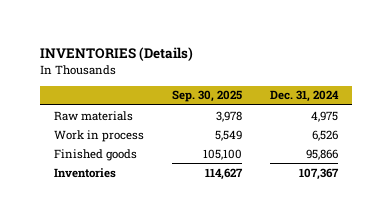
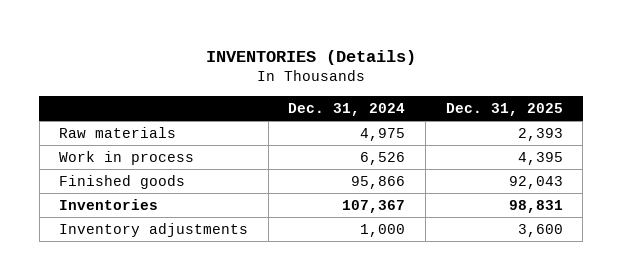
[172,90,243,103] Sep. 30, 2025 -> none
none -> [445,102,563,116] Dec. 31, 2025
none -> [59,222,249,237] Inventory adjustments

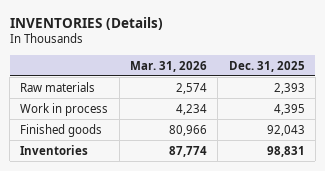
[288,102,406,116] Dec. 31, 2024 -> none
none -> [129,60,207,72] Mar. 31, 2026
[59,222,249,237] Inventory adjustments -> none

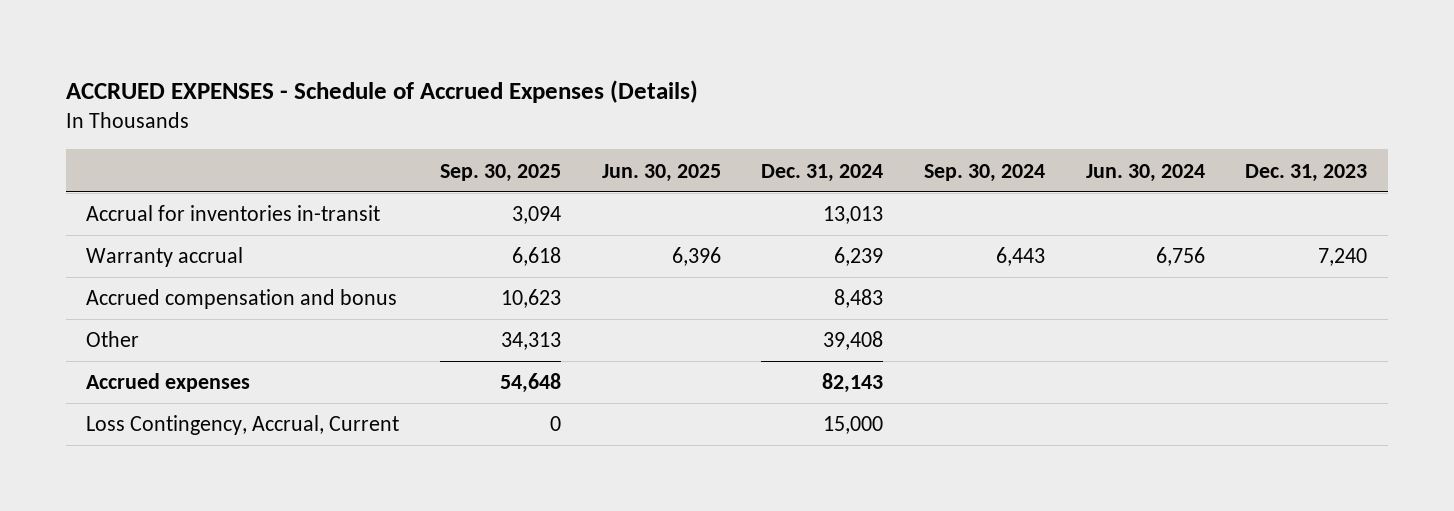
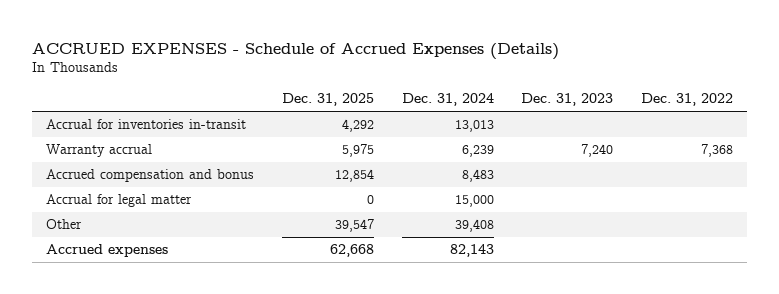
[440,163,562,182] Sep. 30, 2025 -> none
[601,163,721,182] Jun. 30, 2025 -> none
[924,163,1046,182] Sep. 30, 2024 -> none
[1085,163,1205,182] Jun. 30, 2024 -> none
none -> [281,93,374,107] Dec. 31, 2025
none -> [640,93,733,107] Dec. 31, 2022
none -> [46,194,193,208] Accrual for legal matter
[86,415,400,436] Loss Contingency, Accrual, Current -> none

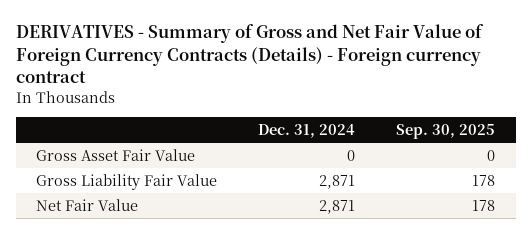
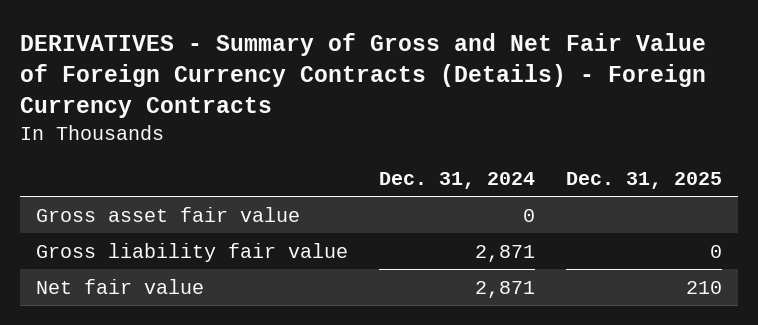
[15,24,484,84] DERIVATIVES - Summary of Gross and Net Fair Value of Foreign Currency Contracts (Details) - Foreign currency contract -> [20,33,707,119] DERIVATIVES - Summary of Gross and Net Fair Value of Foreign Currency Contracts (Details) - Foreign Currency Contracts
[396,123,496,139] Sep. 30, 2025 -> none
none -> [566,171,723,189] Dec. 31, 2025
[36,148,196,161] Gross Asset Fair Value -> [35,206,300,222] Gross asset fair value
[36,173,218,190] Gross Liability Fair Value -> [35,242,348,262] Gross liability fair value
[36,198,139,211] Net Fair Value -> [35,278,204,294] Net fair value

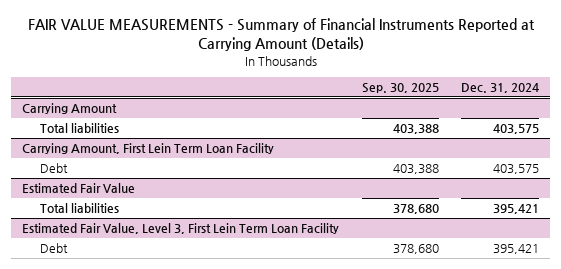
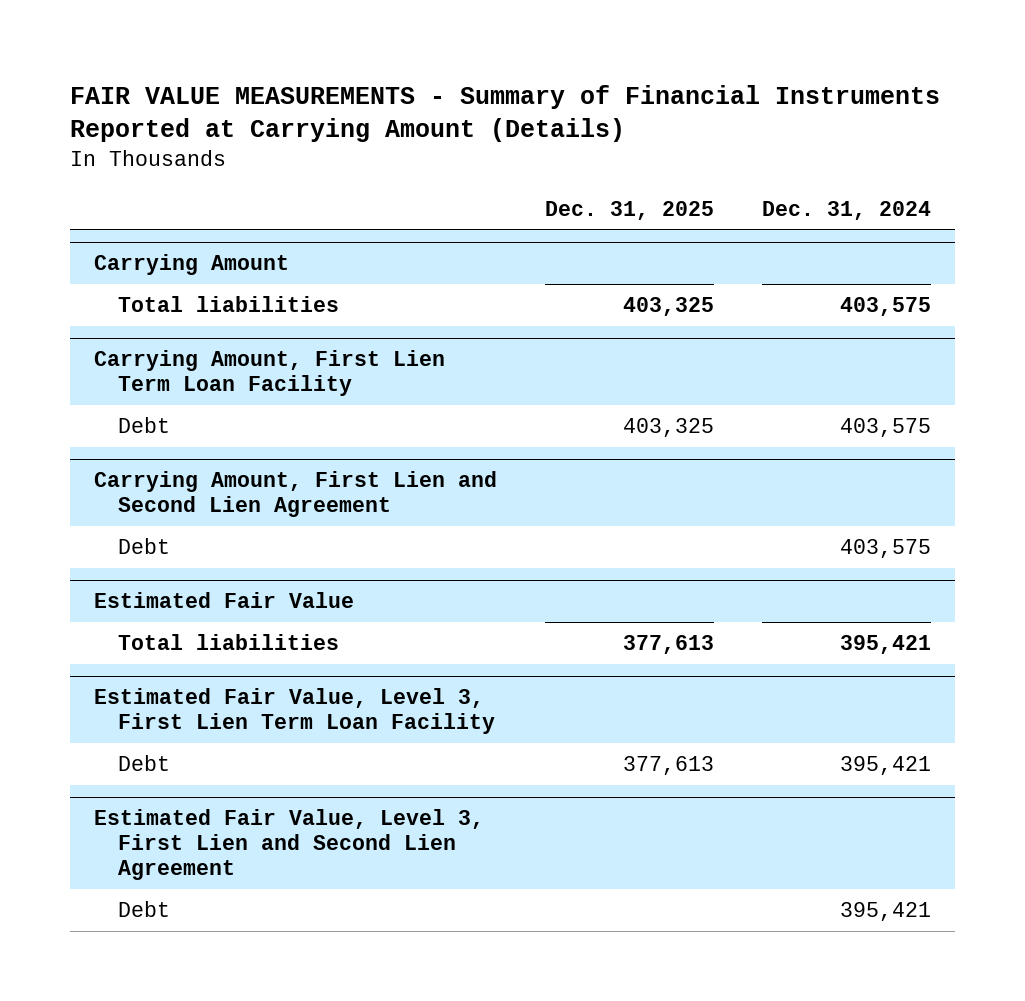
[361,83,439,94] Sep. 30, 2025 -> none
none -> [545,200,715,220] Dec. 31, 2025
[21,143,274,155] Carrying Amount, First Lein Term Loan Facility -> [94,350,446,397] Carrying Amount, First Lien Term Loan Facility
none -> [94,471,498,518] Carrying Amount, First Lien and Second Lien Agreement
none -> [117,537,170,554] Debt
[21,223,339,235] Estimated Fair Value, Level 3, First Lein Term Loan Facility -> [94,688,495,735] Estimated Fair Value, Level 3, First Lien Term Loan Facility
none -> [94,809,485,881] Estimated Fair Value, Level 3, First Lien and Second Lien Agreement
none -> [117,900,170,917] Debt

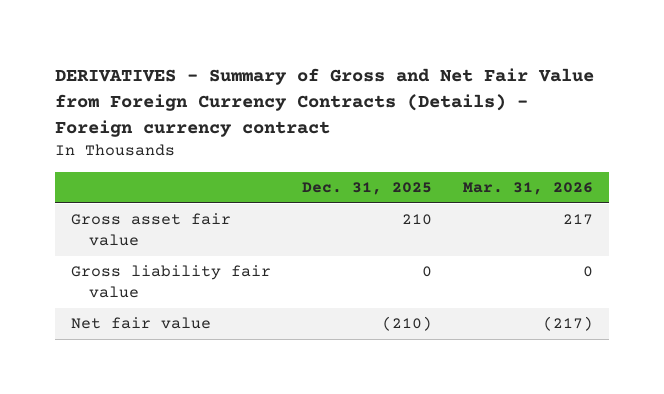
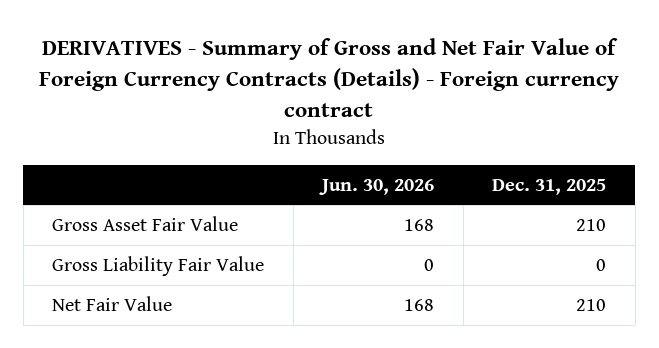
[55,68,595,137] DERIVATIVES - Summary of Gross and Net Fair Value from Foreign Currency Contracts (Details) - Foreign currency contract -> [39,37,620,118] DERIVATIVES - Summary of Gross and Net Fair Value of Foreign Currency Contracts (Details) - Foreign currency contract
[463,182,594,196] Mar. 31, 2026 -> none
none -> [319,178,435,195] Jun. 30, 2026
[70,213,231,246] Gross asset fair value -> [52,216,239,232] Gross Asset Fair Value
[70,265,271,298] Gross liability fair value -> [52,256,265,277] Gross Liability Fair Value
[70,317,211,330] Net fair value -> [52,296,173,312] Net Fair Value
[382,316,433,332] (210) -> [576,299,607,312] 210

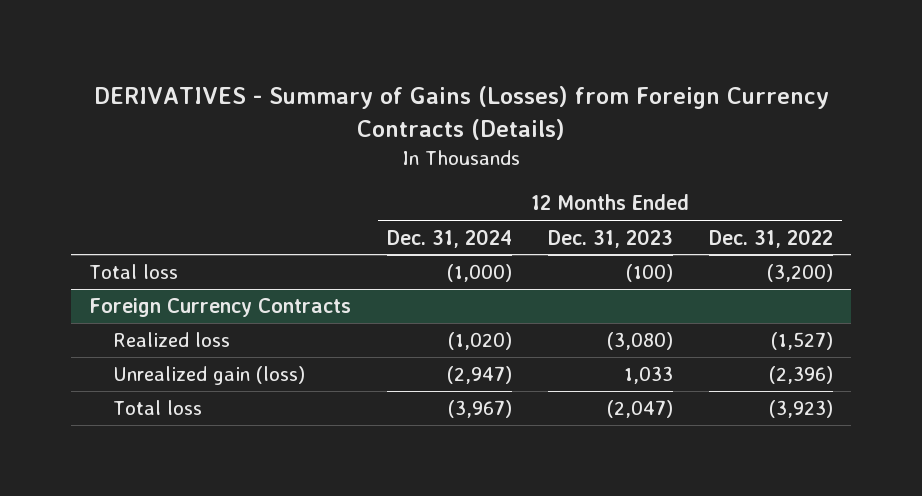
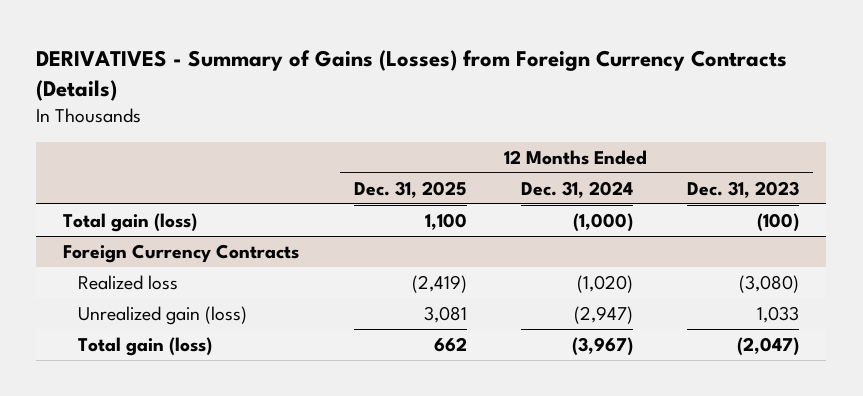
[708,228,833,248] Dec. 31, 2022 -> none
none -> [353,180,467,198] Dec. 31, 2025
[89,264,179,280] Total loss -> [63,212,198,232] Total gain (loss)
[113,400,203,416] Total loss -> [78,336,213,356] Total gain (loss)

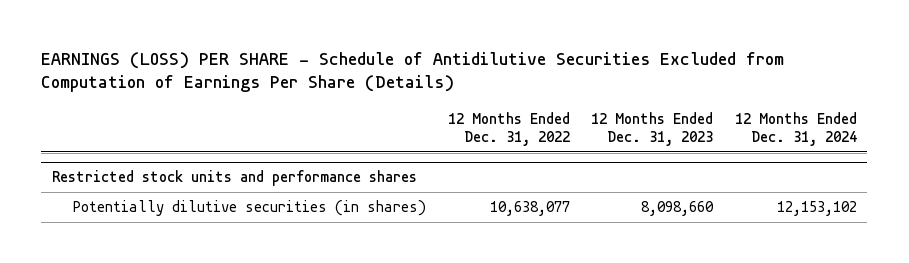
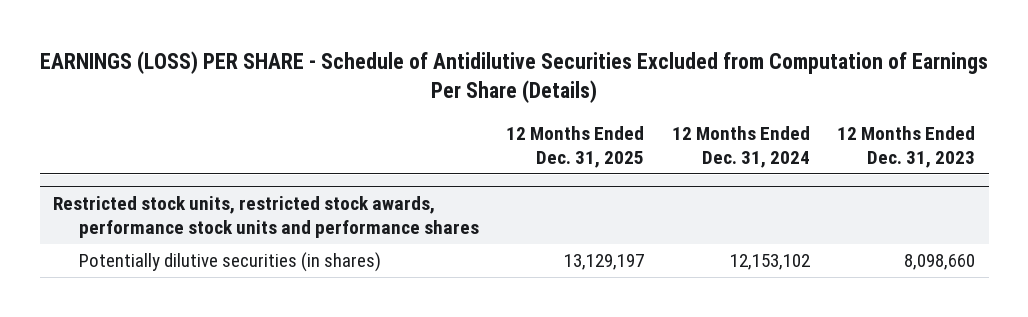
[447,111,570,147] 12 Months Ended Dec. 31, 2022 -> none
none -> [506,126,645,168] 12 Months Ended Dec. 31, 2025
[51,170,417,187] Restricted stock units and performance shares -> [53,196,480,238] Restricted stock units, restricted stock awards, performance stock units and performance shares

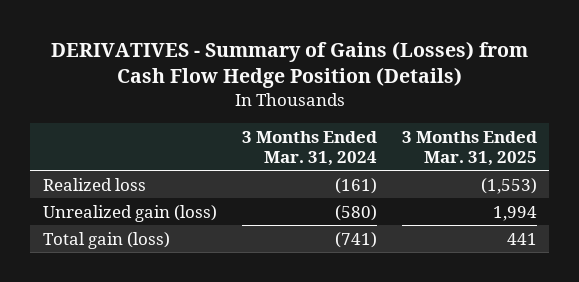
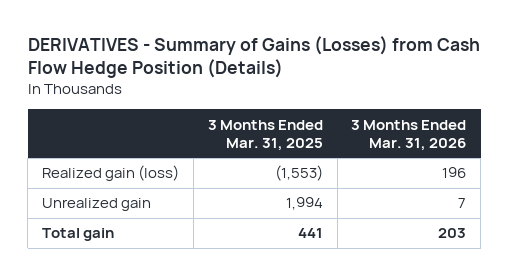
[241,130,377,166] 3 Months Ended Mar. 31, 2024 -> none
none -> [351,119,467,151] 3 Months Ended Mar. 31, 2026
[42,177,146,191] Realized loss -> [41,165,179,182] Realized gain (loss)
[42,204,217,222] Unrealized gain (loss) -> [41,198,151,212] Unrealized gain
[42,231,170,249] Total gain (loss) -> [41,228,114,242] Total gain

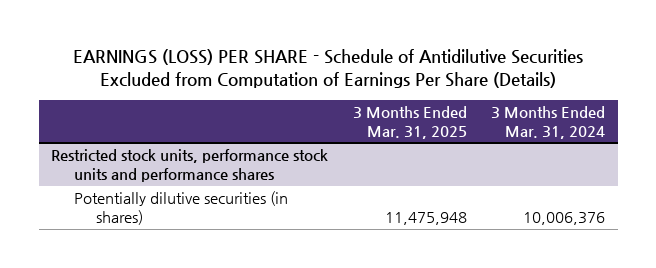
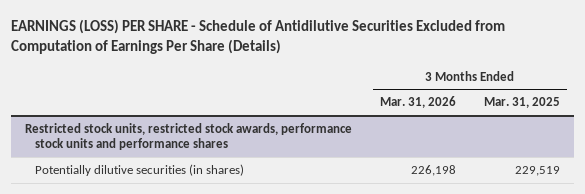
[491,105,606,139] 3 Months Ended Mar. 31, 2024 -> none
none -> [380,96,457,109] Mar. 31, 2026
[51,148,329,183] Restricted stock units, performance stock units and performance shares -> [24,122,352,151] Restricted stock units, restricted stock awards, performance stock units and performance shares
[384,212,467,226] 11,475,948 -> [515,165,561,176] 229,519

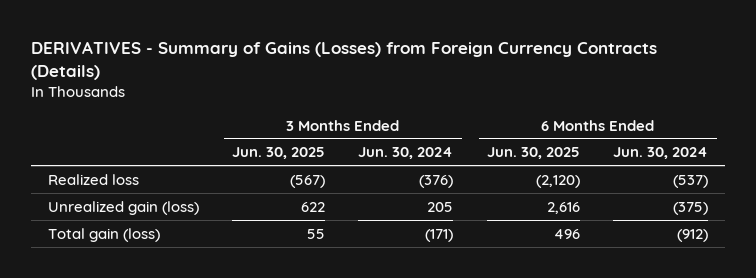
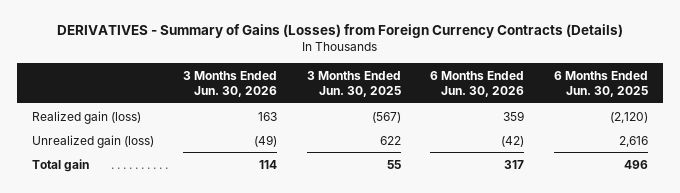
[358,147,454,160] Jun. 30, 2024 -> none
[613,147,709,160] Jun. 30, 2024 -> none
none -> [183,70,278,97] 3 Months Ended Jun. 30, 2026
none -> [430,70,525,97] 6 Months Ended Jun. 30, 2026
[47,173,139,185] Realized loss -> [31,110,141,124] Realized gain (loss)
[47,227,160,242] Total gain (loss) -> [31,158,89,172] Total gain

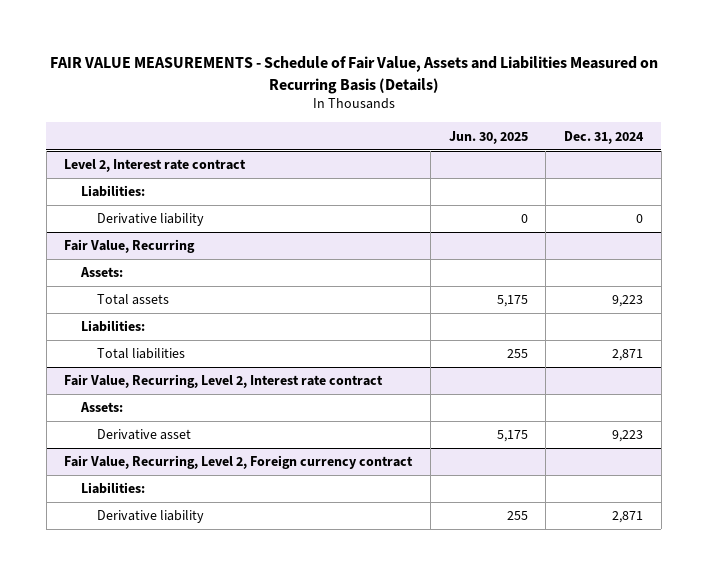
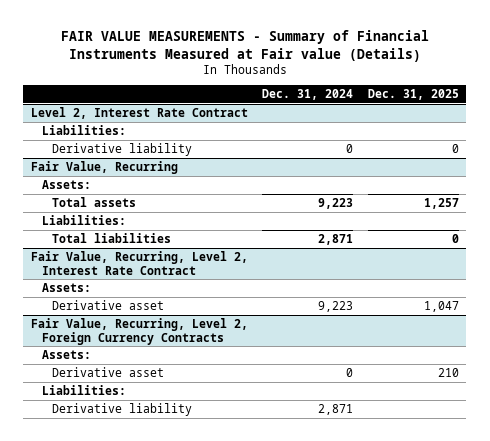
[49,56,658,94] FAIR VALUE MEASUREMENTS - Schedule of Fair Value, Assets and Liabilities Measured on Recurring Basis (Details) -> [60,29,429,62] FAIR VALUE MEASUREMENTS - Summary of Financial Instruments Measured at Fair value (Details)
[448,130,528,144] Jun. 30, 2025 -> none
none -> [367,89,459,101] Dec. 31, 2025
[64,159,247,173] Level 2, Interest rate contract -> [30,106,248,119] Level 2, Interest Rate Contract
[64,374,384,389] Fair Value, Recurring, Level 2, Interest rate contract -> [30,250,248,275] Fair Value, Recurring, Level 2, Interest Rate Contract
[64,455,414,470] Fair Value, Recurring, Level 2, Foreign currency contract -> [30,317,248,345] Fair Value, Recurring, Level 2, Foreign Currency Contracts
none -> [41,349,91,359] Assets:
none -> [52,366,165,377] Derivative asset

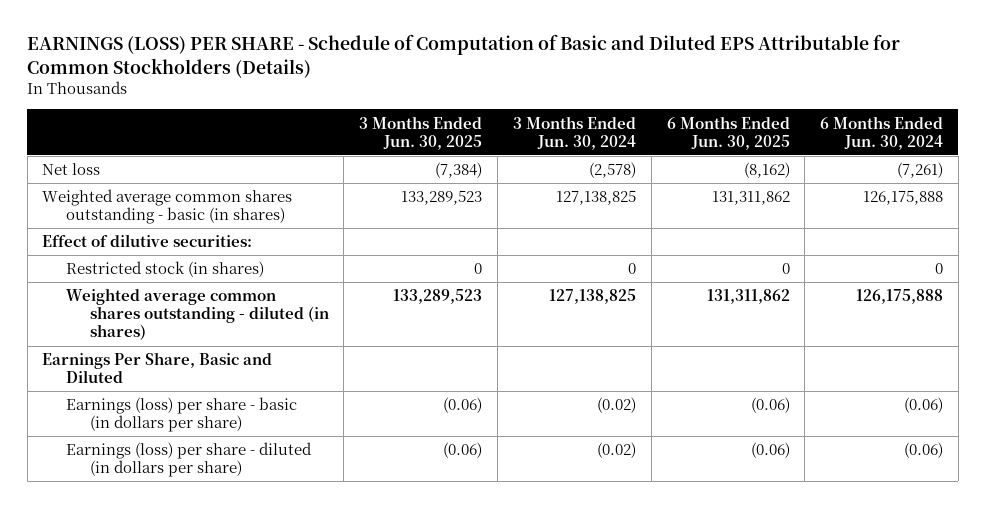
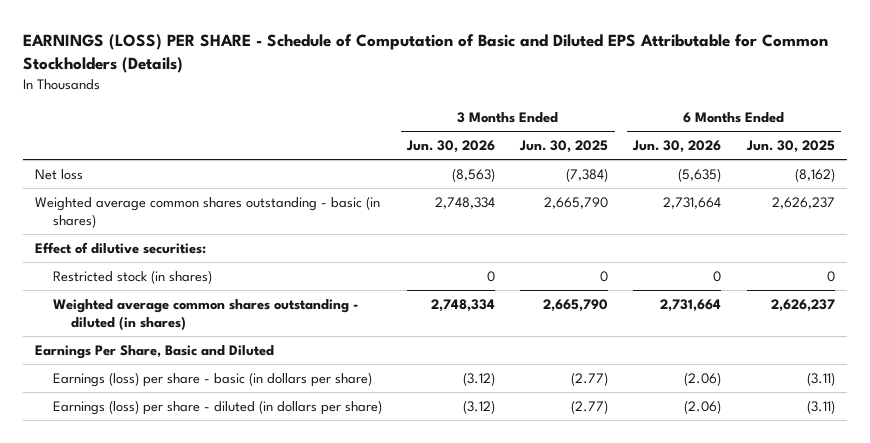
[512,115,636,150] 3 Months Ended Jun. 30, 2024 -> none
[820,115,944,150] 6 Months Ended Jun. 30, 2024 -> none
none -> [406,140,496,154] Jun. 30, 2026
none -> [632,140,722,154] Jun. 30, 2026
[401,190,483,206] 133,289,523 -> [544,196,609,209] 2,665,790
[711,191,790,206] 131,311,862 -> [771,196,835,209] 2,626,237
[393,289,483,305] 133,289,523 -> [543,298,609,312] 2,665,790
[706,289,790,305] 131,311,862 -> [770,298,835,312] 2,626,237
[443,397,483,414] (0.06) -> [571,371,609,386] (2.77)
[750,397,790,414] (0.06) -> [806,371,835,386] (3.11)
[443,442,483,459] (0.06) -> [571,399,609,414] (2.77)
[750,442,790,459] (0.06) -> [806,399,835,414] (3.11)

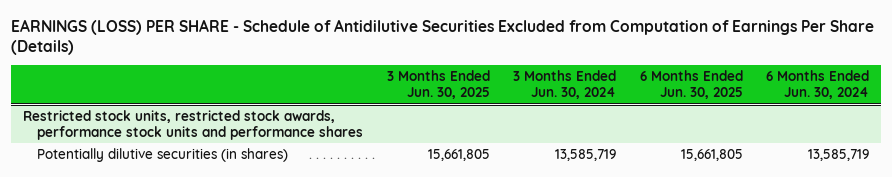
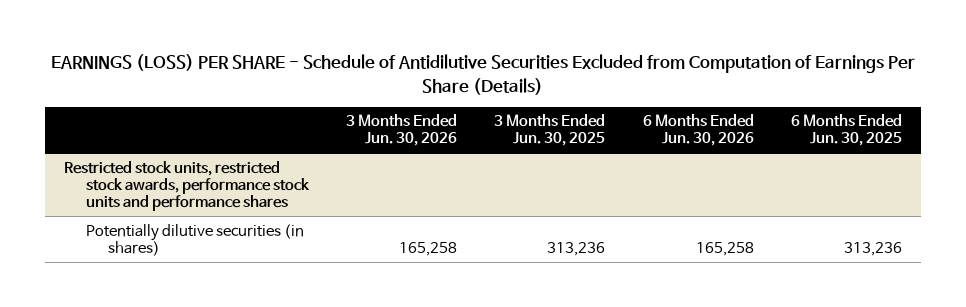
[513,70,617,100] 3 Months Ended Jun. 30, 2024 -> none
[765,70,869,100] 6 Months Ended Jun. 30, 2024 -> none
none -> [346,114,458,147] 3 Months Ended Jun. 30, 2026
none -> [642,114,754,147] 6 Months Ended Jun. 30, 2026
[427,149,490,162] 15,661,805 -> [547,241,606,256] 313,236
[680,149,743,162] 15,661,805 -> [843,241,902,256] 313,236

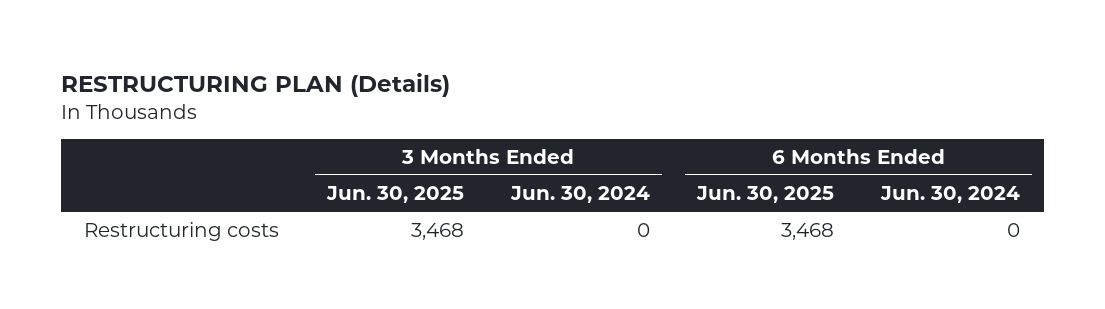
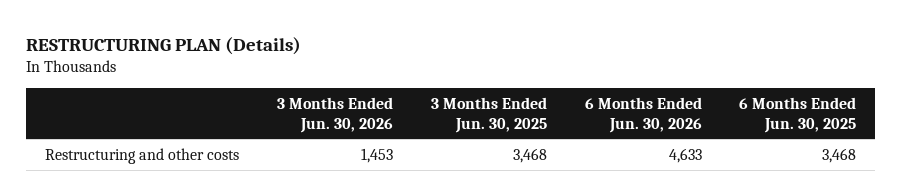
[509,186,650,204] Jun. 30, 2024 -> none
[880,186,1021,204] Jun. 30, 2024 -> none
none -> [276,97,393,133] 3 Months Ended Jun. 30, 2026
none -> [584,97,702,133] 6 Months Ended Jun. 30, 2026
[84,222,280,242] Restructuring costs -> [45,147,240,164] Restructuring and other costs

